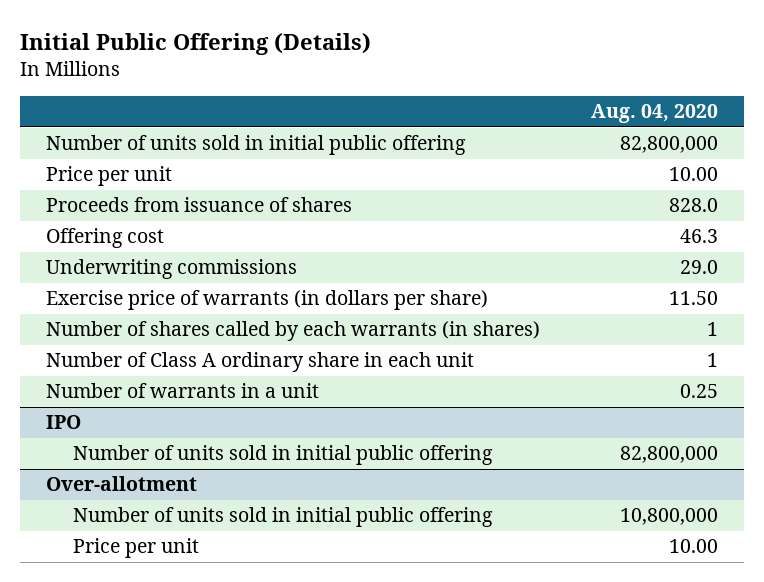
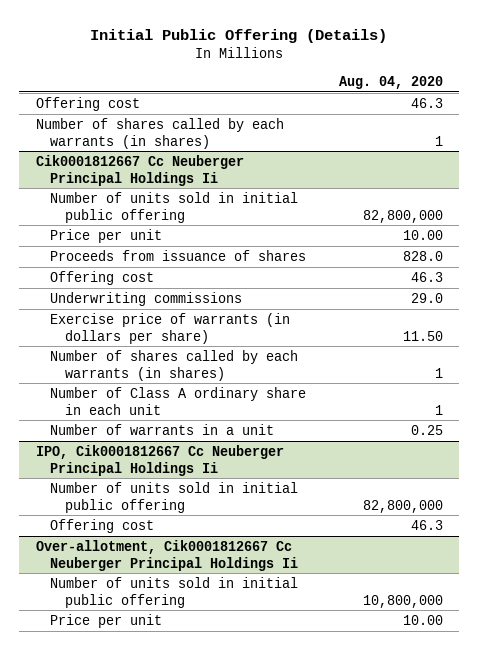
none -> [35,96,140,111] Offering cost
none -> [35,117,284,149] Number of shares called by each warrants (in shares)
none -> [35,154,244,186] Cik0001812667 Cc Neuberger Principal Holdings Ii
[45,415,81,430] IPO -> none
none -> [35,444,284,476] IPO, Cik0001812667 Cc Neuberger Principal Holdings Ii
[45,476,197,492] Over-allotment -> none
none -> [50,518,155,533] Offering cost
none -> [35,539,299,571] Over-allotment, Cik0001812667 Cc Neuberger Principal Holdings Ii

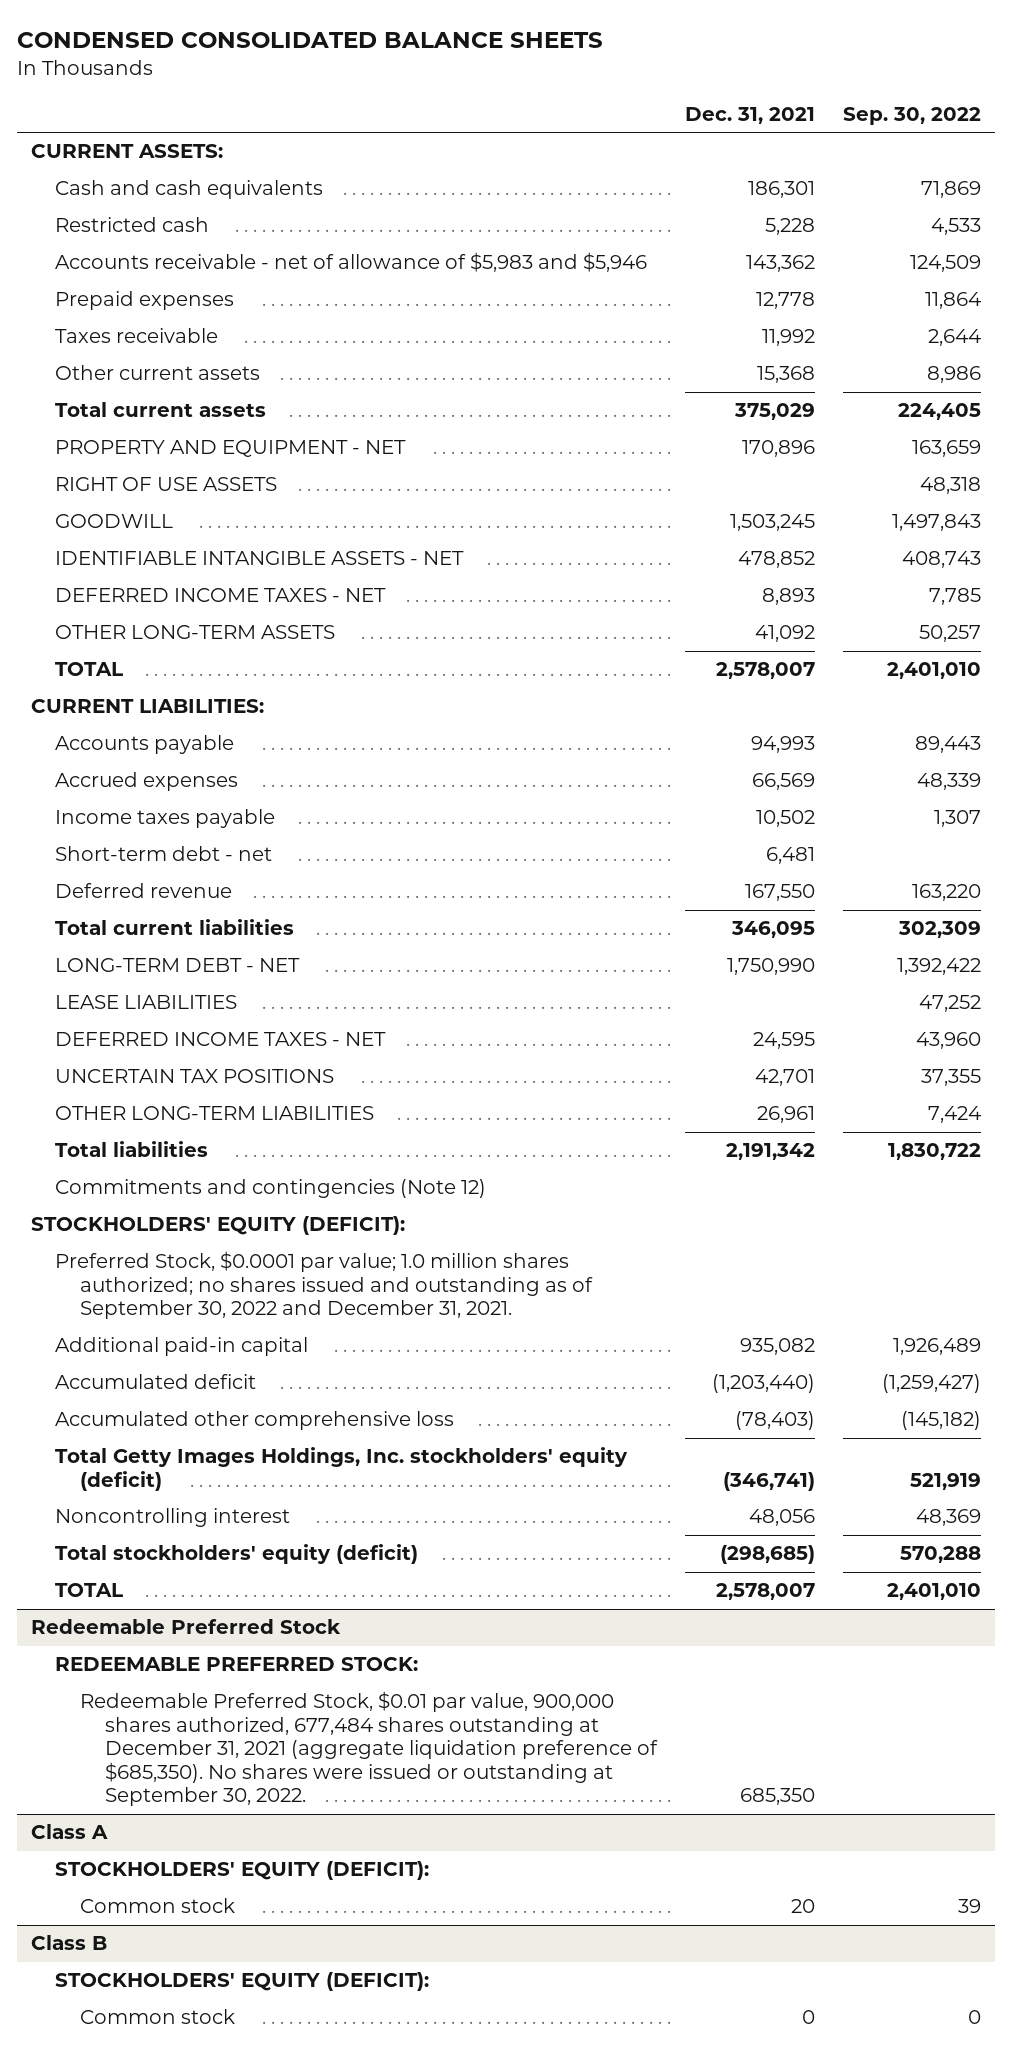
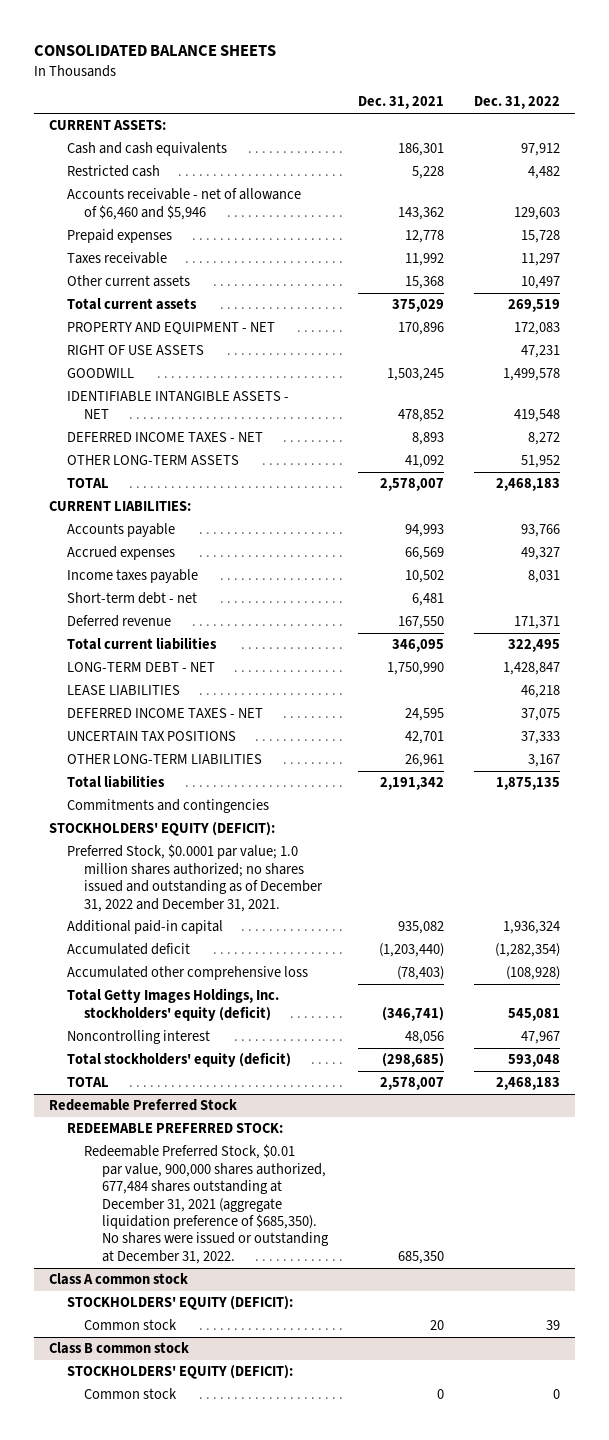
[16,32,603,49] CONDENSED CONSOLIDATED BALANCE SHEETS -> [33,45,276,57] CONSOLIDATED BALANCE SHEETS
[843,107,982,126] Sep. 30, 2022 -> none
none -> [473,96,560,110] Dec. 31, 2022
[55,252,648,273] Accounts receivable - net of allowance of $5,983 and $5,946 -> [66,188,301,220] Accounts receivable - net of allowance of $6,460 and $5,946
[55,1179,487,1199] Commitments and contingencies (Note 12) -> [66,799,269,814] Commitments and contingencies
[55,1251,594,1320] Preferred Stock, $0.0001 par value; 1.0 million shares authorized; no shares issued and outstanding as of September 30, 2022 and December 31, 2021. -> [66,844,324,912] Preferred Stock, $0.0001 par value; 1.0 million shares authorized; no shares issued and outstanding as of December 31, 2022 and December 31, 2021.
[80,1691,659,1807] Redeemable Preferred Stock, $0.01 par value, 900,000 shares authorized, 677,484 shares outstanding at December 31, 2021 (aggregate liquidation preference of $685,350). No shares were issued or outstanding at September 30, 2022. -> [84,1144,330,1264] Redeemable Preferred Stock, $0.01 par value, 900,000 shares authorized, 677,484 shares outstanding at December 31, 2021 (aggregate liquidation preference of $685,350). No shares were issued or outstanding at December 31, 2022.
[30,1824,108,1840] Class A -> [48,1273,188,1286] Class A common stock
[30,1935,107,1951] Class B -> [48,1342,189,1355] Class B common stock

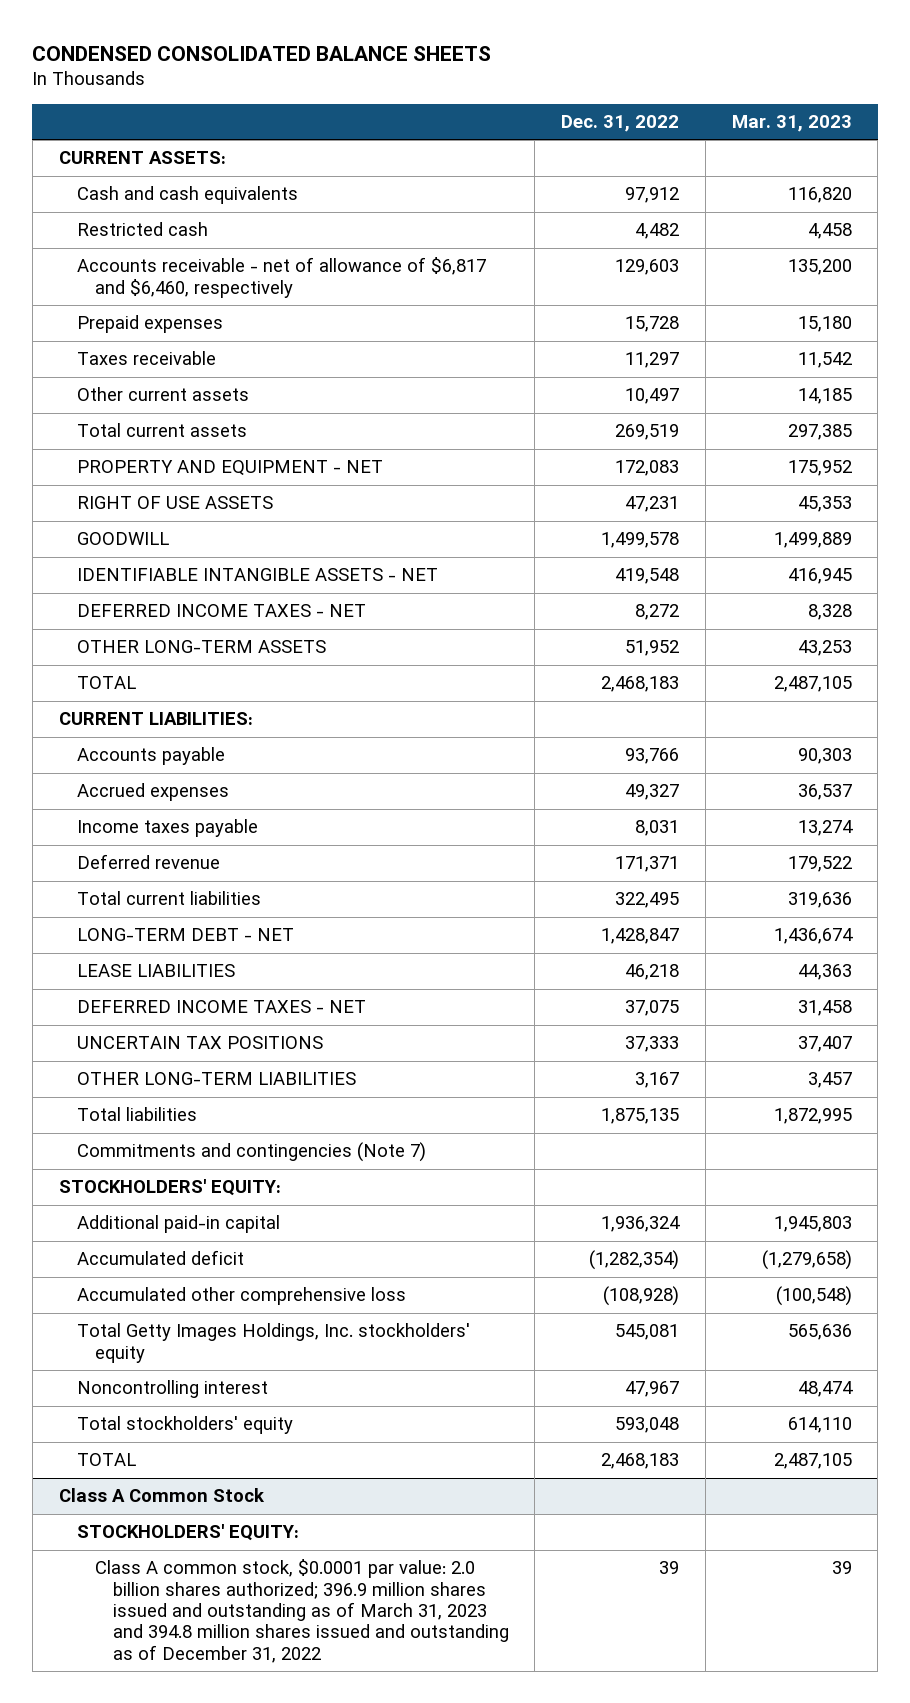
[33,45,276,57] CONSOLIDATED BALANCE SHEETS -> [32,45,492,61] CONDENSED CONSOLIDATED BALANCE SHEETS
[358,96,445,110] Dec. 31, 2021 -> none
none -> [731,114,852,132] Mar. 31, 2023
[66,188,301,220] Accounts receivable - net of allowance of $6,460 and $5,946 -> [76,257,486,298] Accounts receivable - net of allowance of $6,817 and $6,460, respectively
[66,592,197,605] Short-term debt - net -> none
[66,844,324,912] Preferred Stock, $0.0001 par value; 1.0 million shares authorized; no shares issued and outstanding as of December 31, 2022 and December 31, 2021. -> none
[66,799,269,814] Commitments and contingencies -> [76,1142,426,1163] Commitments and contingencies (Note 7)
[48,822,275,837] STOCKHOLDERS' EQUITY (DEFICIT): -> [58,1179,281,1197] STOCKHOLDERS' EQUITY:
[66,988,279,1021] Total Getty Images Holdings, Inc. stockholders' equity (deficit) -> [76,1323,470,1363] Total Getty Images Holdings, Inc. stockholders' equity
[66,1052,291,1068] Total stockholders' equity (deficit) -> [76,1416,293,1435] Total stockholders' equity
[48,1099,237,1112] Redeemable Preferred Stock -> none
[66,1123,283,1134] REDEEMABLE PREFERRED STOCK: -> none
[84,1144,330,1264] Redeemable Preferred Stock, $0.01 par value, 900,000 shares authorized, 677,484 shares outstanding at December 31, 2021 (aggregate liquidation preference of $685,350). No shares were issued or outstanding at December 31, 2022. -> none
[48,1342,189,1355] Class B common stock -> none
[66,1365,293,1380] STOCKHOLDERS' EQUITY (DEFICIT): -> none
[84,1388,178,1400] Common stock -> none
[48,1273,188,1286] Class A common stock -> [58,1488,265,1503] Class A Common Stock
[66,1296,293,1311] STOCKHOLDERS' EQUITY (DEFICIT): -> [76,1524,299,1542] STOCKHOLDERS' EQUITY:
[84,1319,178,1331] Common stock -> [94,1559,509,1663] Class A common stock, $0.0001 par value: 2.0 billion shares authorized; 396.9 million shares issued and outstanding as of March 31, 2023 and 394.8 million shares issued and outstanding as of December 31, 2022

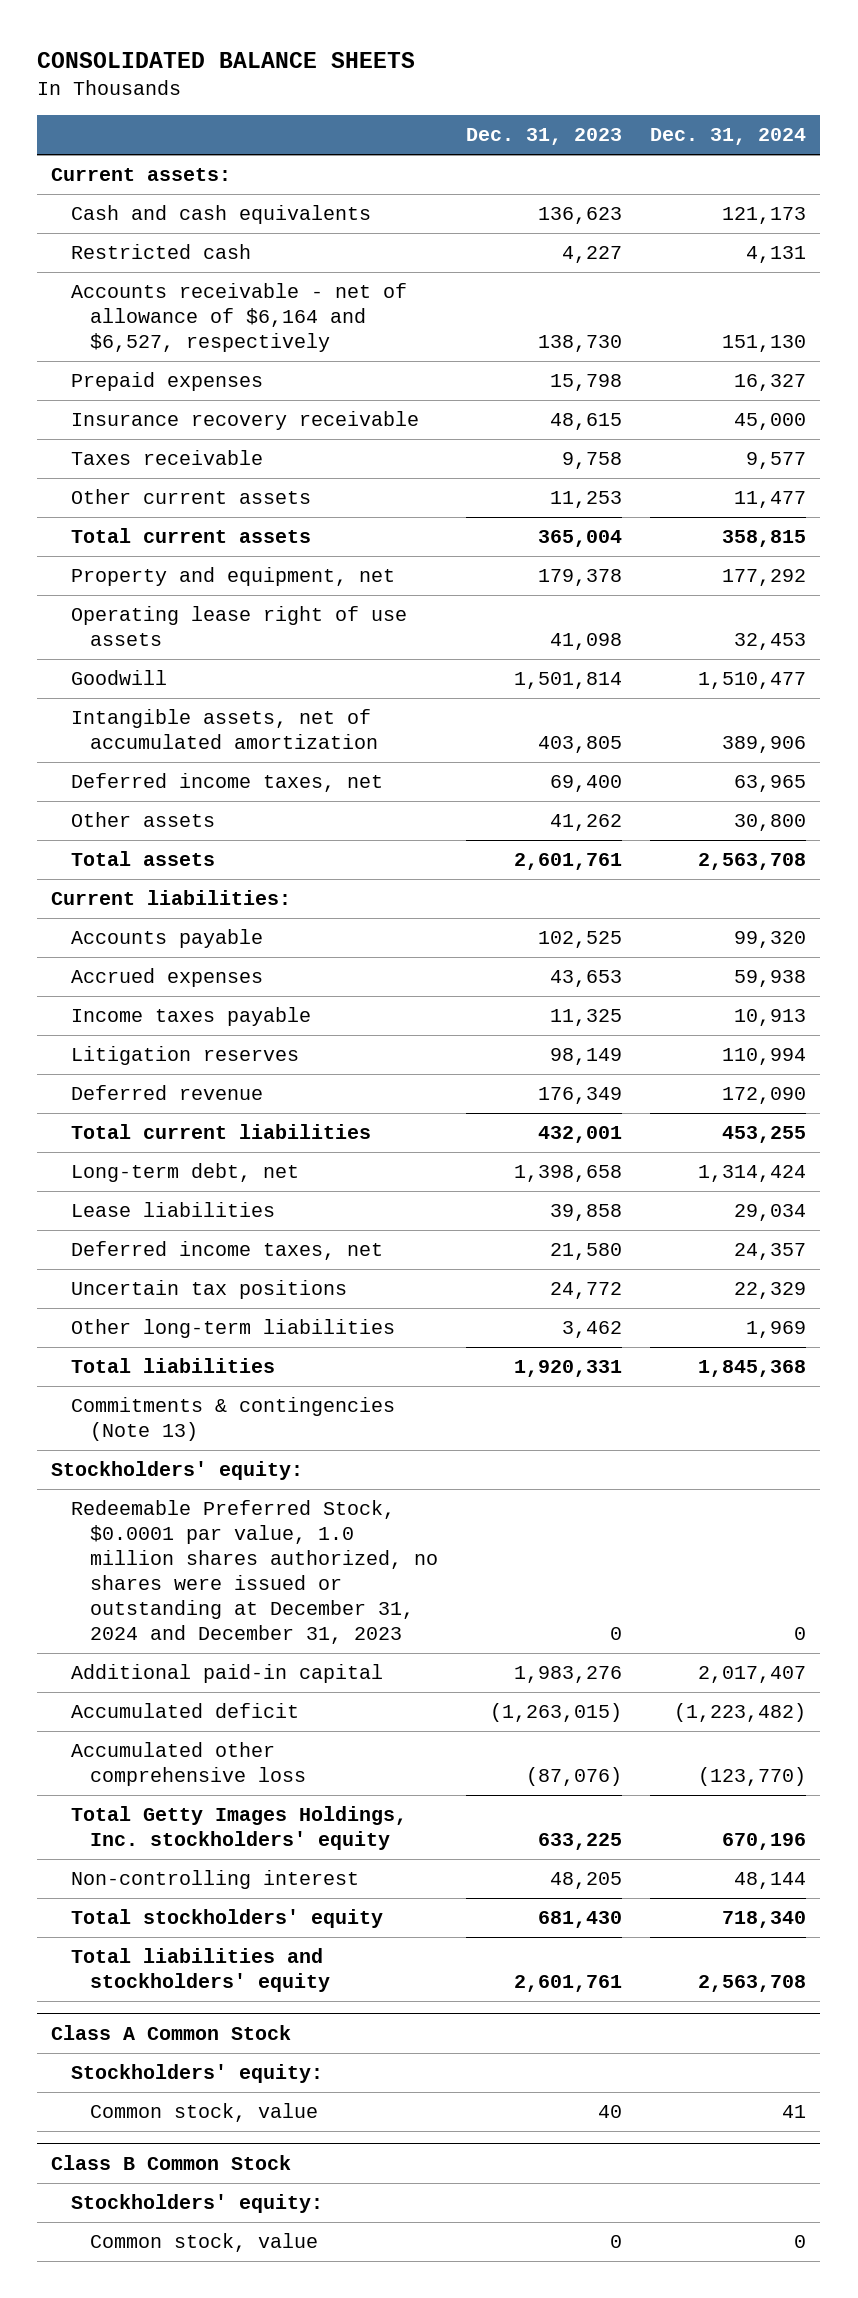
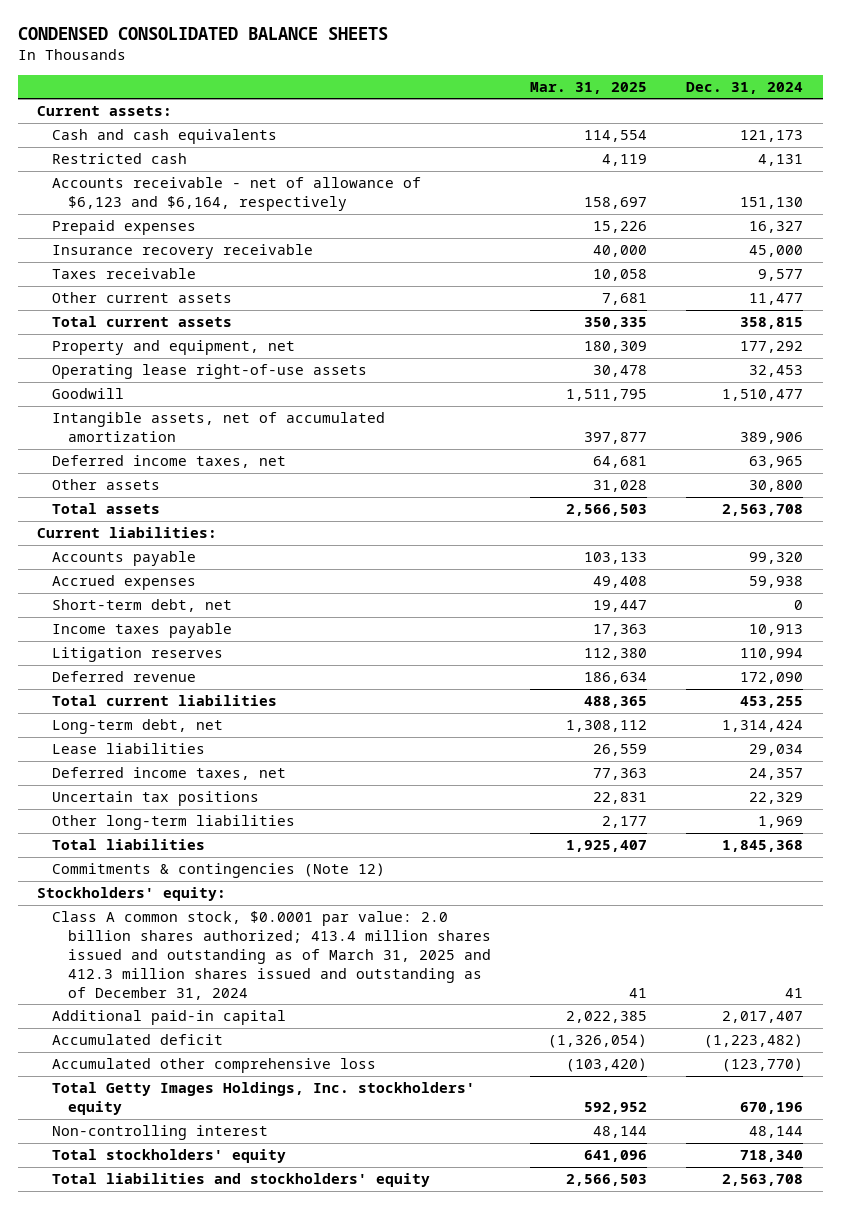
[37,52,416,69] CONSOLIDATED BALANCE SHEETS -> [17,27,388,41] CONDENSED CONSOLIDATED BALANCE SHEETS
[465,128,622,146] Dec. 31, 2023 -> none
none -> [530,81,648,94] Mar. 31, 2025
[70,283,407,353] Accounts receivable - net of allowance of $6,164 and $6,527, respectively -> [52,177,422,212] Accounts receivable - net of allowance of $6,123 and $6,164, respectively
[70,606,407,647] Operating lease right of use assets -> [52,364,368,380] Operating lease right-of-use assets
none -> [52,599,233,613] Short-term debt, net
[70,1397,395,1442] Commitments & contingencies (Note 13) -> [52,863,386,879] Commitments & contingencies (Note 12)
[70,1500,438,1645] Redeemable Preferred Stock, $0.0001 par value, 1.0 million shares authorized, no shares were issued or outstanding at December 31, 2024 and December 31, 2023 -> none
none -> [52,911,491,1000] Class A common stock, $0.0001 par value: 2.0 billion shares authorized; 413.4 million shares issued and outstanding as of March 31, 2025 and 412.3 million shares issued and outstanding as of December 31, 2024
[51,2024,292,2040] Class A Common Stock -> none
[70,2064,323,2084] Stockholders' equity: -> none
[89,2103,318,2123] Common stock, value -> none
[51,2154,292,2170] Class B Common Stock -> none
[70,2194,323,2214] Stockholders' equity: -> none
[89,2233,318,2253] Common stock, value -> none

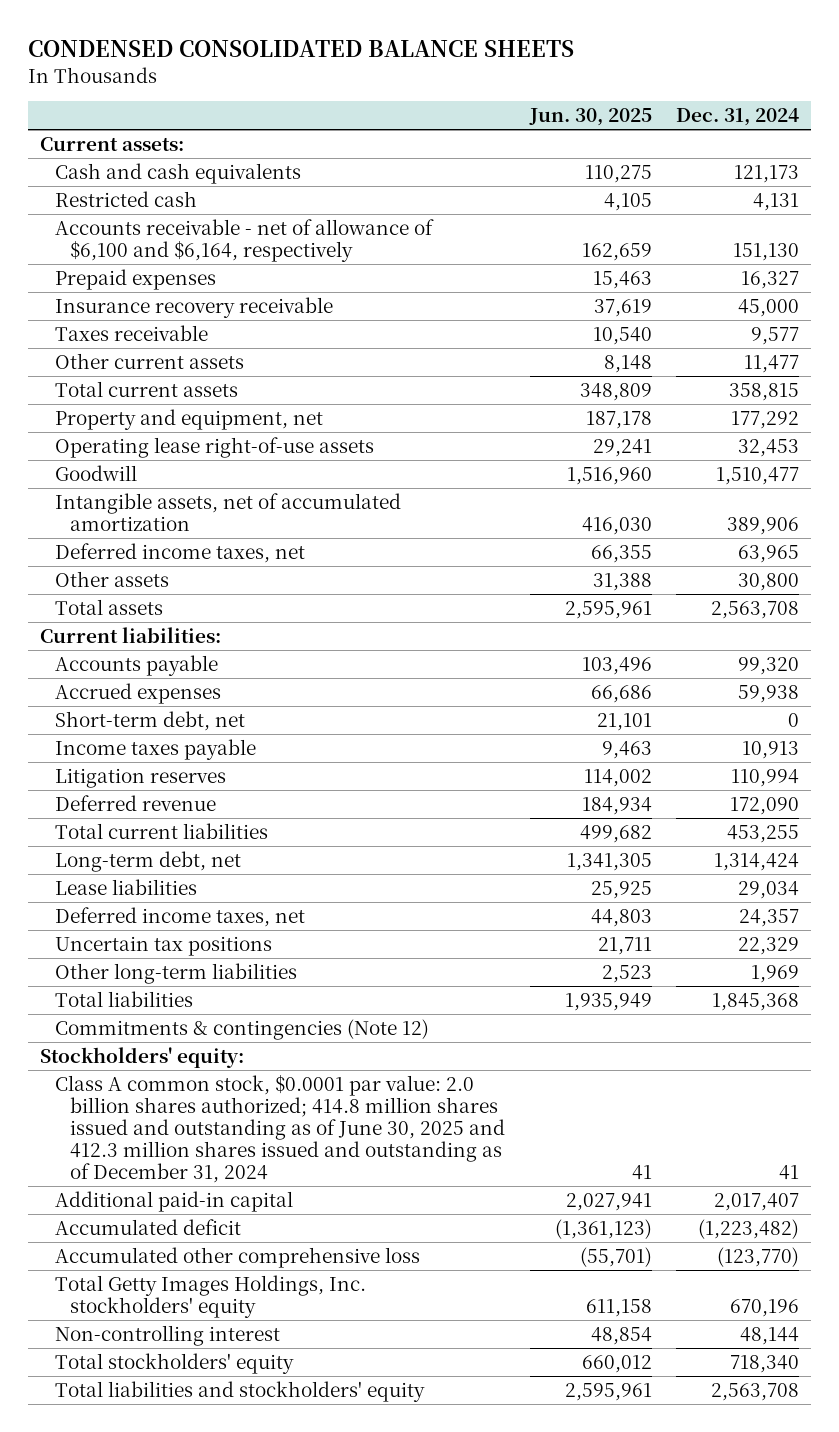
[530,81,648,94] Mar. 31, 2025 -> none
none -> [528,108,652,127] Jun. 30, 2025
[52,177,422,212] Accounts receivable - net of allowance of $6,123 and $6,164, respectively -> [55,218,435,262] Accounts receivable - net of allowance of $6,100 and $6,164, respectively
[52,911,491,1000] Class A common stock, $0.0001 par value: 2.0 billion shares authorized; 413.4 million shares issued and outstanding as of March 31, 2025 and 412.3 million shares issued and outstanding as of December 31, 2024 -> [55,1074,506,1183] Class A common stock, $0.0001 par value: 2.0 billion shares authorized; 414.8 million shares issued and outstanding as of June 30, 2025 and 412.3 million shares issued and outstanding as of December 31, 2024

